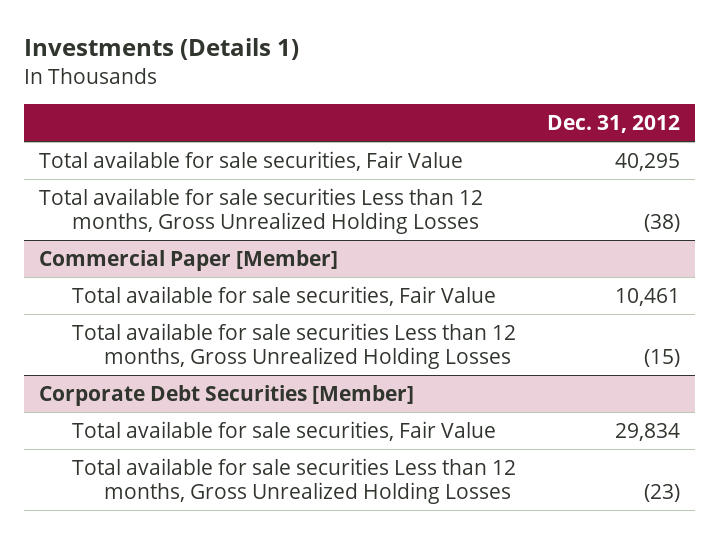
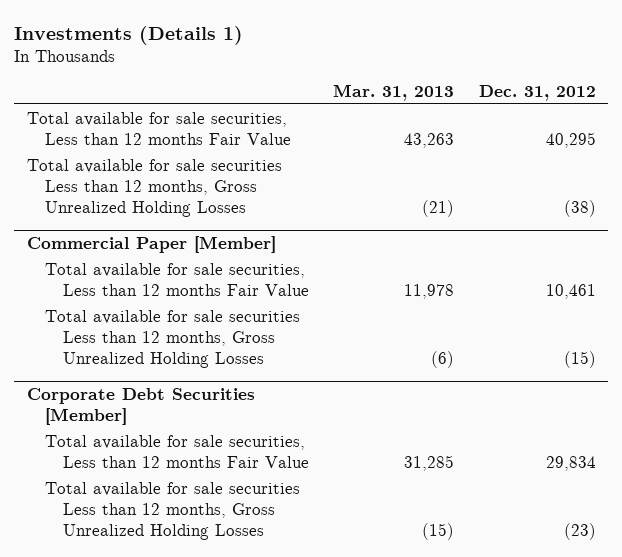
none -> [333,83,455,101] Mar. 31, 2013
[39,150,464,171] Total available for sale securities, Fair Value -> [26,111,291,145] Total available for sale securities, Less than 12 months Fair Value
[71,285,496,306] Total available for sale securities, Fair Value -> [44,262,309,296] Total available for sale securities, Less than 12 months Fair Value
[71,420,496,441] Total available for sale securities, Fair Value -> [44,434,309,468] Total available for sale securities, Less than 12 months Fair Value

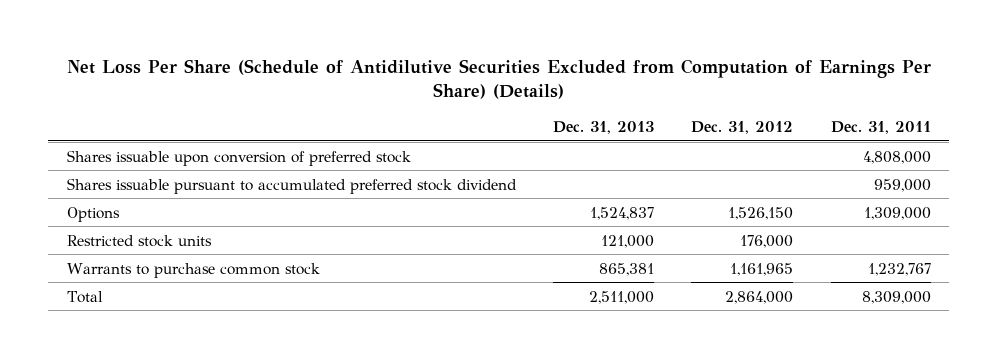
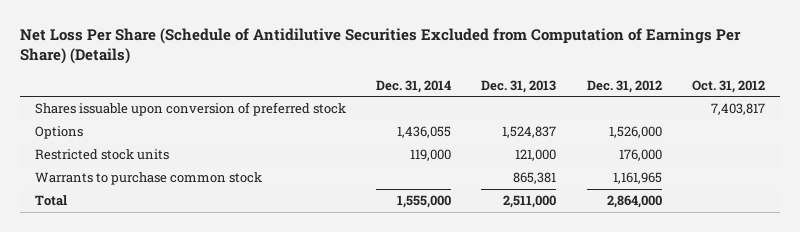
[830,120,931,134] Dec. 31, 2011 -> none
none -> [376,79,452,93] Dec. 31, 2014
none -> [692,79,766,93] Oct. 31, 2012
[66,177,517,194] Shares issuable pursuant to accumulated preferred stock dividend -> none
[728,206,794,220] 1,526,150 -> [608,126,662,139] 1,526,000

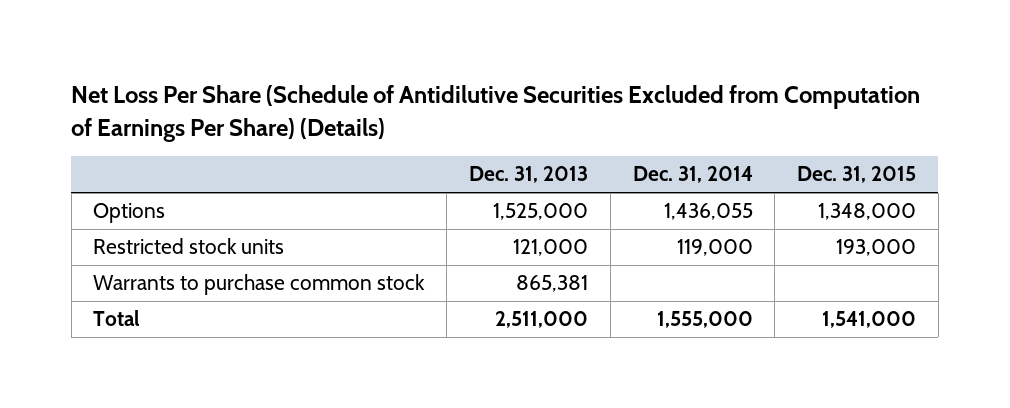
[586,79,662,93] Dec. 31, 2012 -> none
[692,79,766,93] Oct. 31, 2012 -> none
none -> [797,166,917,184] Dec. 31, 2015
[34,102,346,117] Shares issuable upon conversion of preferred stock -> none
[502,126,557,139] 1,524,837 -> [492,203,588,221] 1,525,000

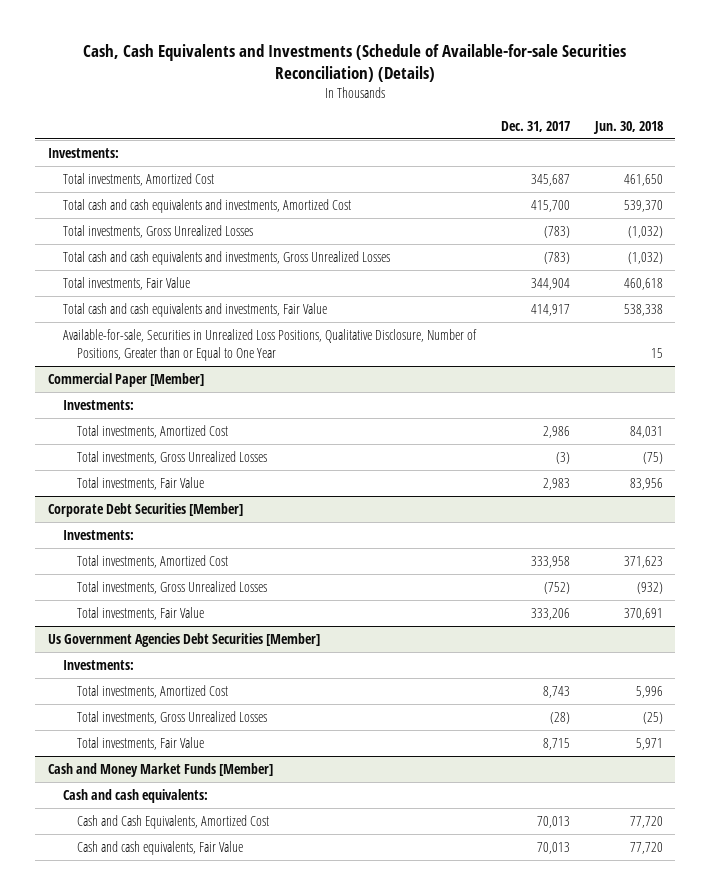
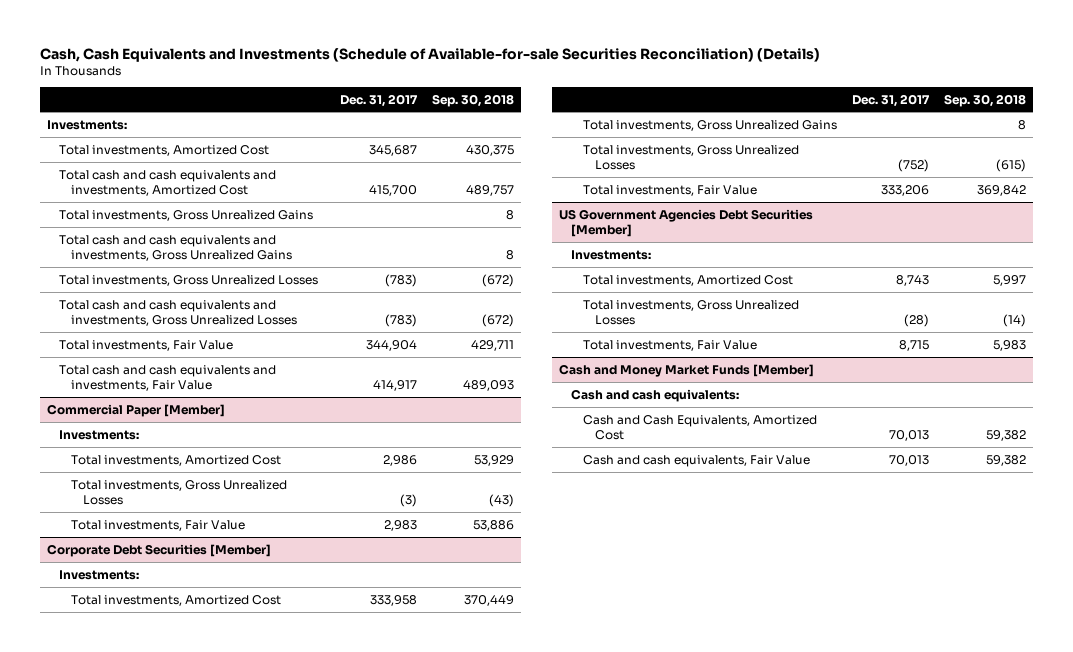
[592,120,663,134] Jun. 30, 2018 -> none
none -> [431,93,514,107] Sep. 30, 2018
none -> [59,209,314,221] Total investments, Gross Unrealized Gains
none -> [59,234,293,262] Total cash and cash equivalents and investments, Gross Unrealized Gains
[62,329,477,362] Available-for-sale, Securities in Unrealized Loss Positions, Qualitative Disclosure, Number of Positions, Greater than or Equal to One Year -> none
none -> [582,119,837,131] Total investments, Gross Unrealized Gains
[47,633,320,648] Us Government Agencies Debt Securities [Member] -> [558,208,813,238] US Government Agencies Debt Securities [Member]

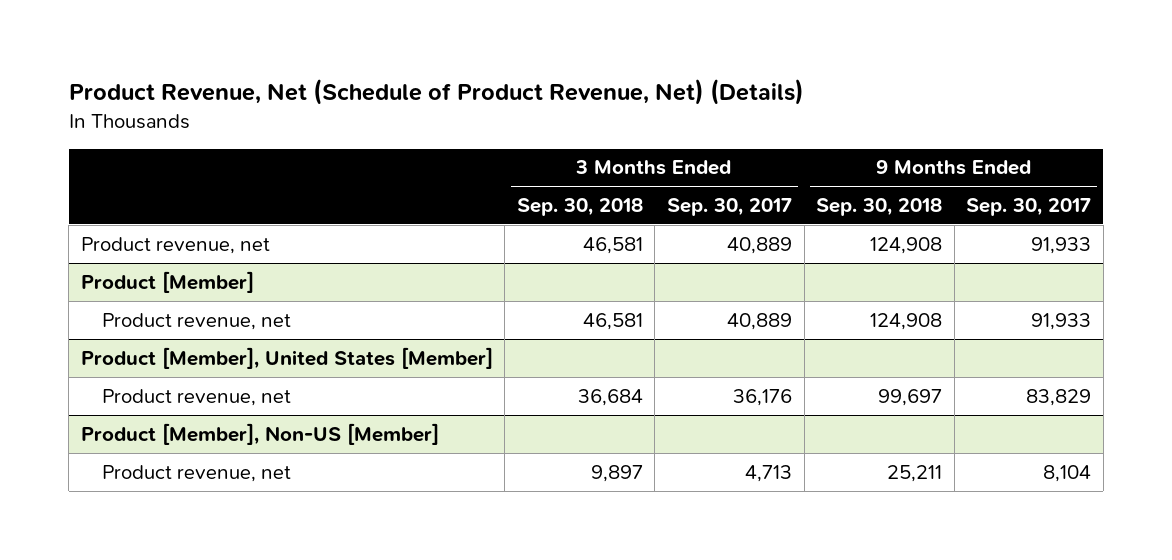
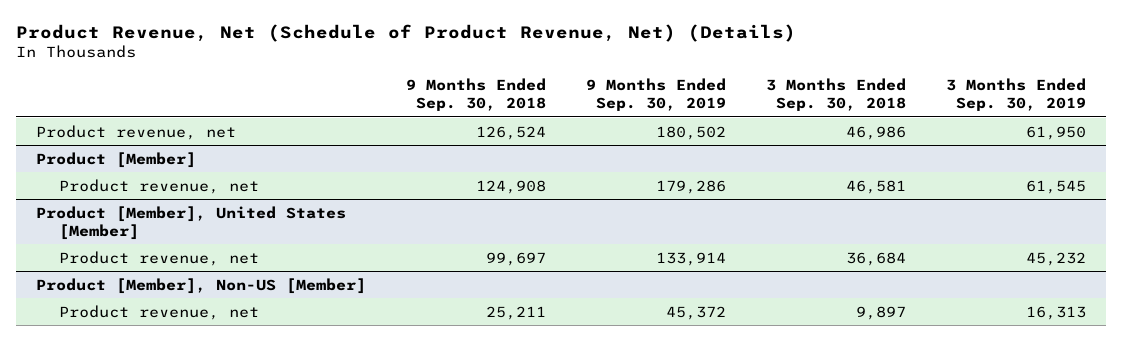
[667,198,793,217] Sep. 30, 2017 -> none
[966,198,1092,217] Sep. 30, 2017 -> none
none -> [586,78,727,112] 9 Months Ended Sep. 30, 2019
none -> [946,78,1087,112] 3 Months Ended Sep. 30, 2019
[582,236,643,254] 46,581 -> [846,125,907,140] 46,986
[870,236,943,254] 124,908 -> [475,125,546,140] 126,524

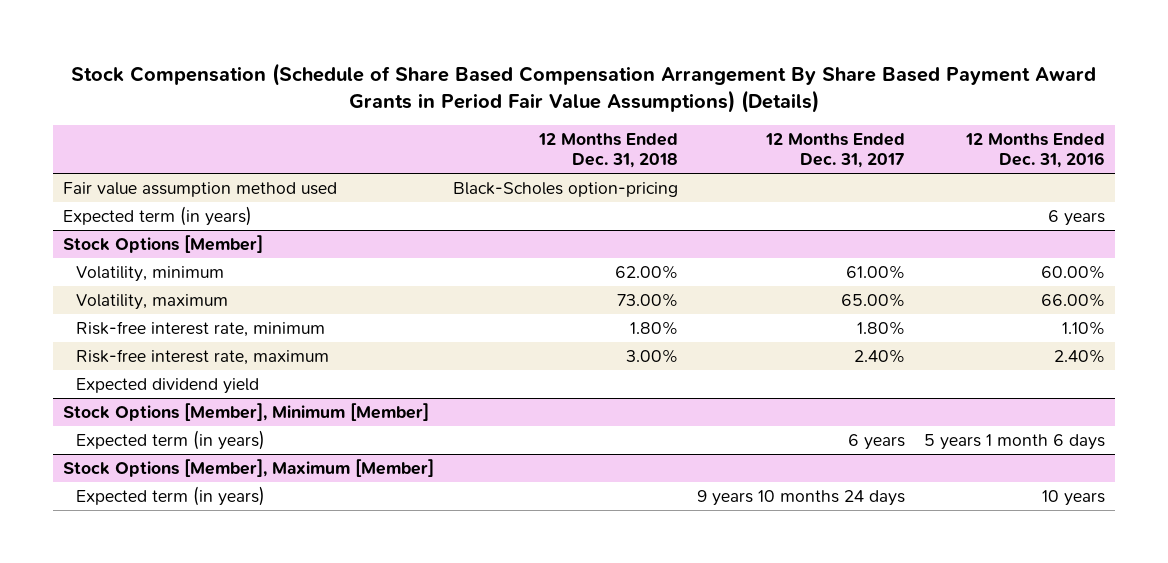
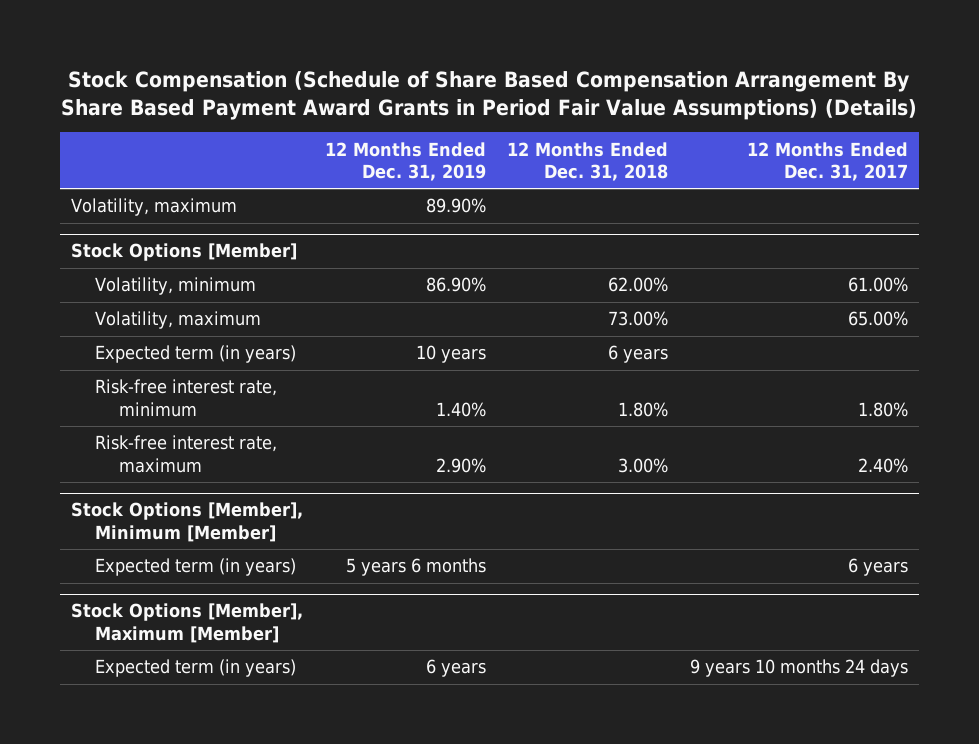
[965,133,1106,169] 12 Months Ended Dec. 31, 2016 -> none
none -> [324,141,486,182] 12 Months Ended Dec. 31, 2019
[63,181,338,197] Fair value assumption method used -> none
[63,205,253,226] Expected term (in years) -> none
none -> [70,198,237,217] Volatility, maximum
none -> [95,345,297,364] Expected term (in years)
[75,377,259,394] Expected dividend yield -> none

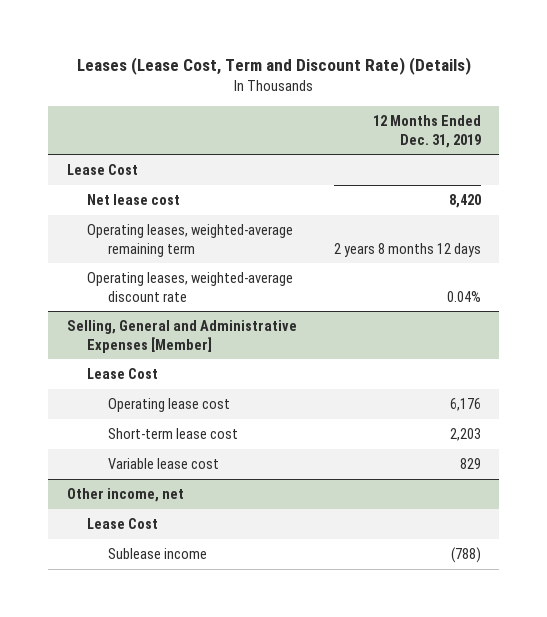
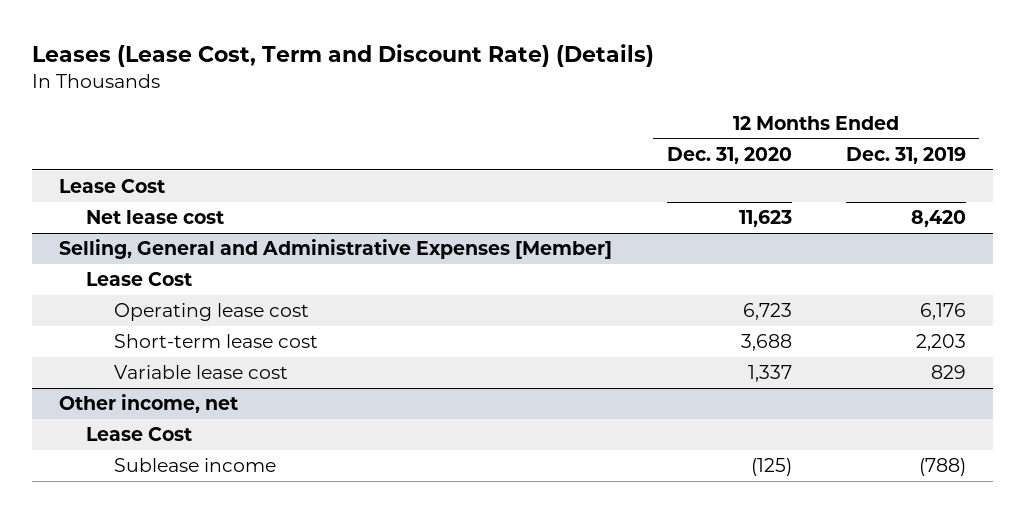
none -> [666,146,792,164] Dec. 31, 2020
[87,223,294,257] Operating leases, weighted-average remaining term -> none
[87,271,294,302] Operating leases, weighted-average discount rate -> none

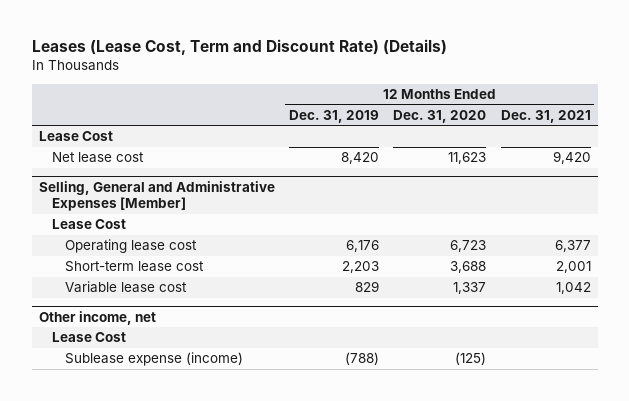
none -> [500,109,591,123] Dec. 31, 2021
[113,458,276,473] Sublease income -> [65,352,244,367] Sublease expense (income)

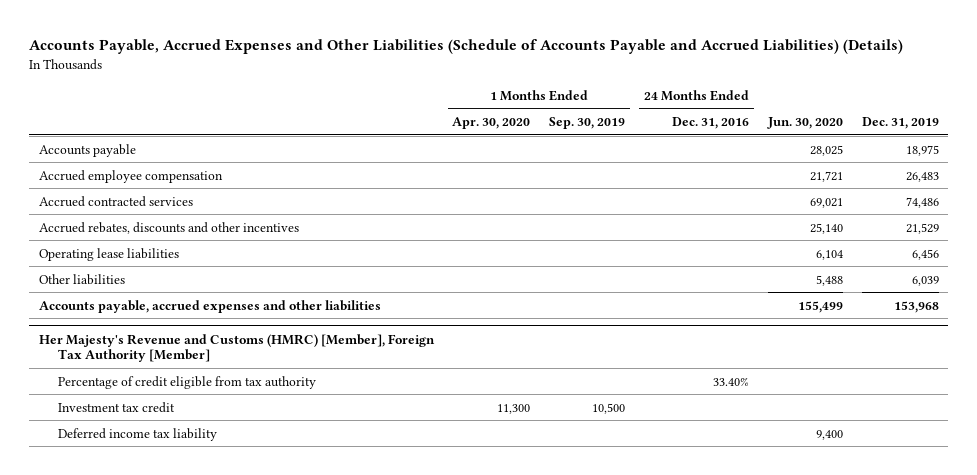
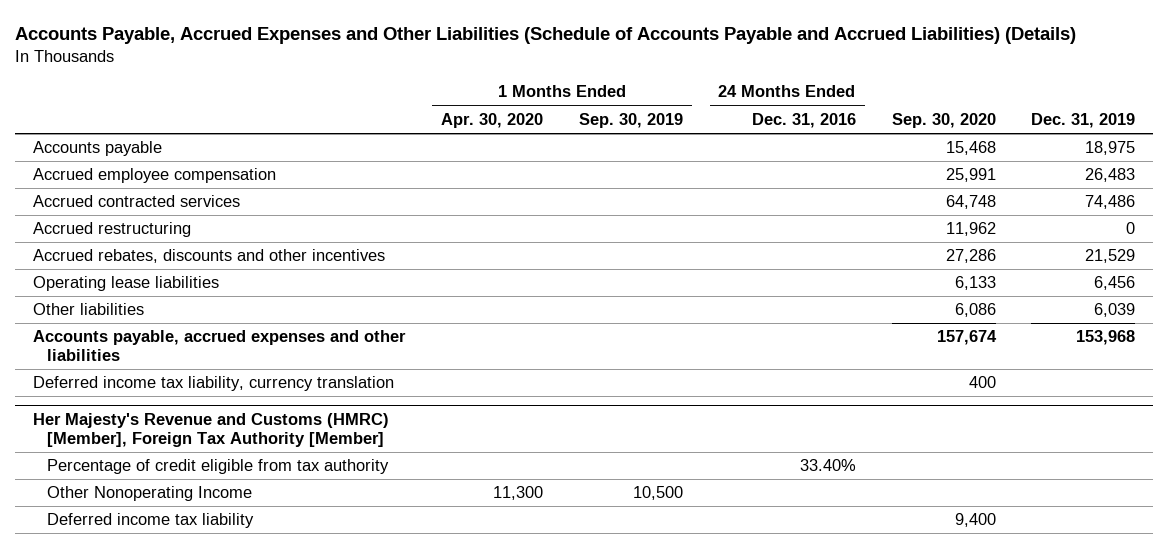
[766,117,843,130] Jun. 30, 2020 -> none
none -> [891,112,996,128] Sep. 30, 2020
none -> [32,222,191,238] Accrued restructuring
none -> [32,376,394,392] Deferred income tax liability, currency translation
[58,401,176,413] Investment tax credit -> [46,486,252,502] Other Nonoperating Income

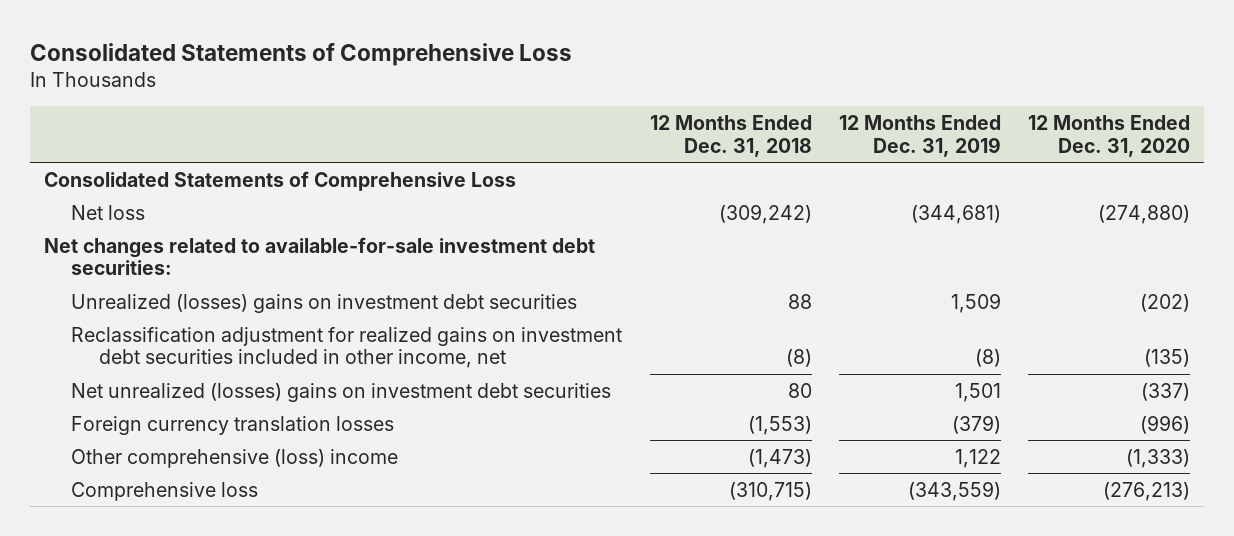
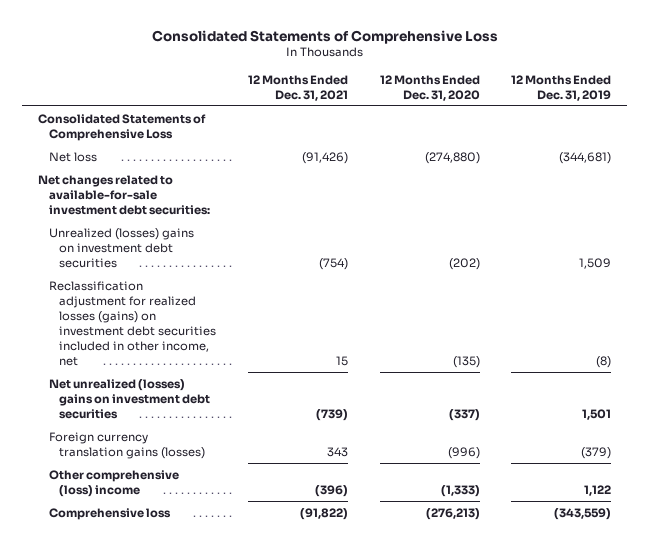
[649,114,812,157] 12 Months Ended Dec. 31, 2018 -> none
none -> [247,74,348,101] 12 Months Ended Dec. 31, 2021
[71,326,623,369] Reclassification adjustment for realized gains on investment debt securities included in other income, net -> [48,280,217,366] Reclassification adjustment for realized losses (gains) on investment debt securities included in other income, net
[71,415,395,435] Foreign currency translation losses -> [48,431,206,459] Foreign currency translation gains (losses)

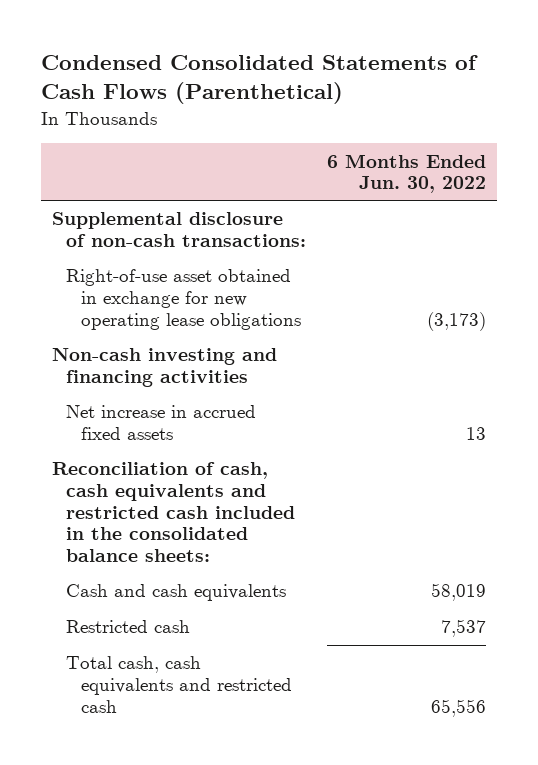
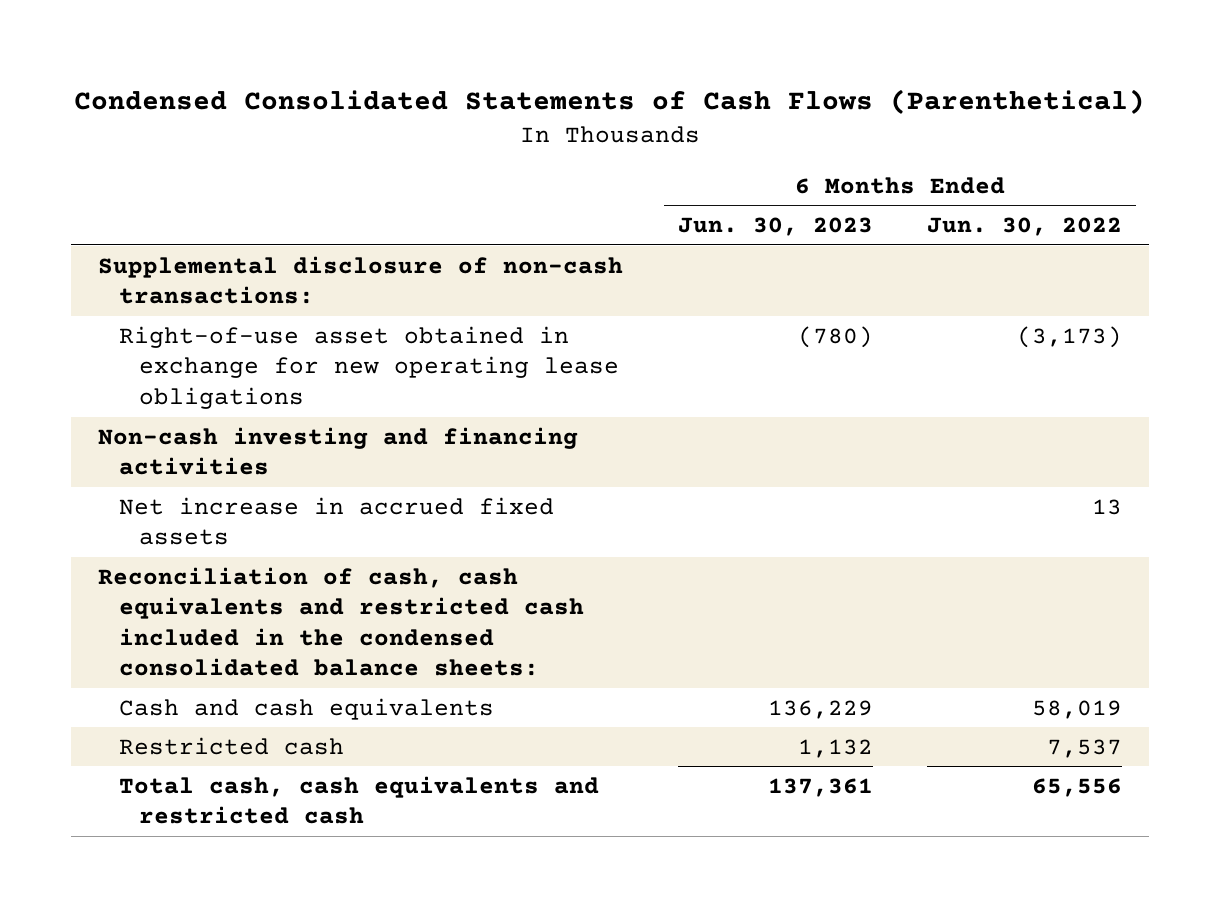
none -> [677,217,873,237] Jun. 30, 2023
[51,462,296,562] Reconciliation of cash, cash equivalents and restricted cash included in the consolidated balance sheets: -> [98,566,584,677] Reconciliation of cash, cash equivalents and restricted cash included in the condensed consolidated balance sheets:

